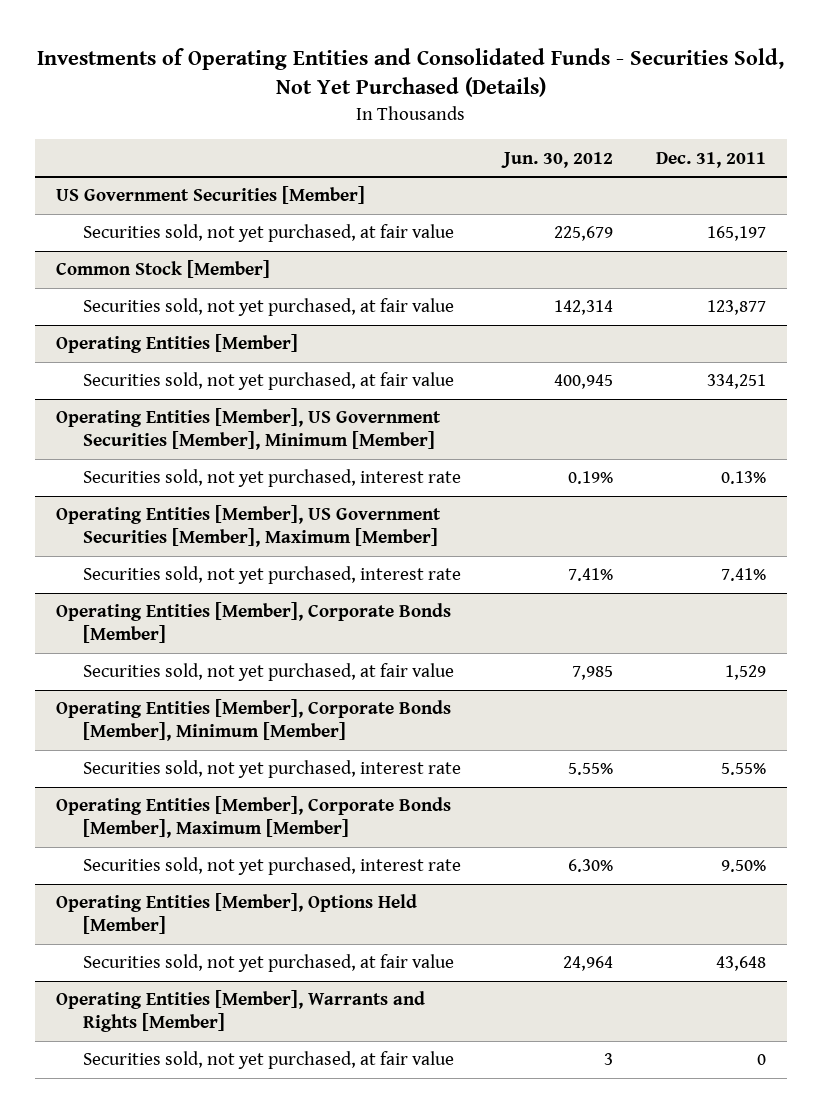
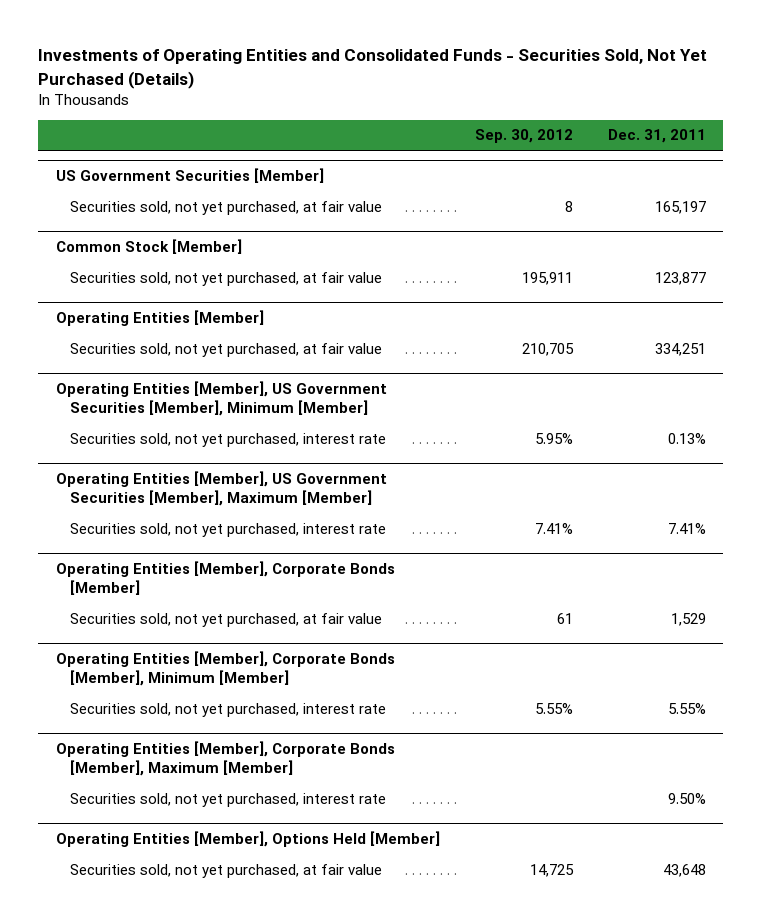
[500,151,613,168] Jun. 30, 2012 -> none
none -> [474,129,573,144] Sep. 30, 2012
[56,990,426,1033] Operating Entities [Member], Warrants and Rights [Member] -> none
[83,1051,455,1070] Securities sold, not yet purchased, at fair value -> none

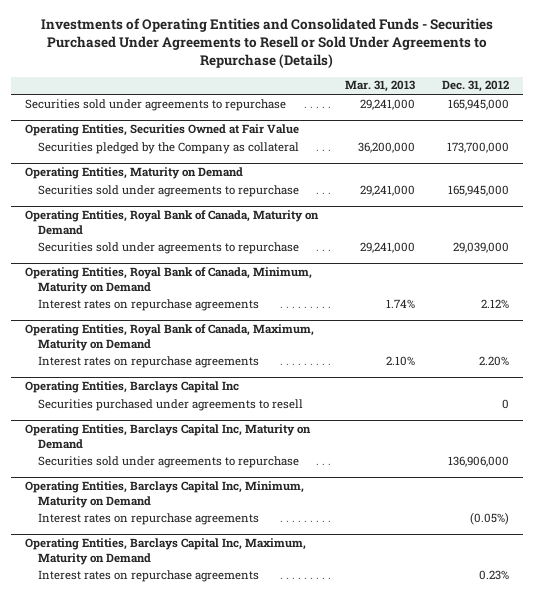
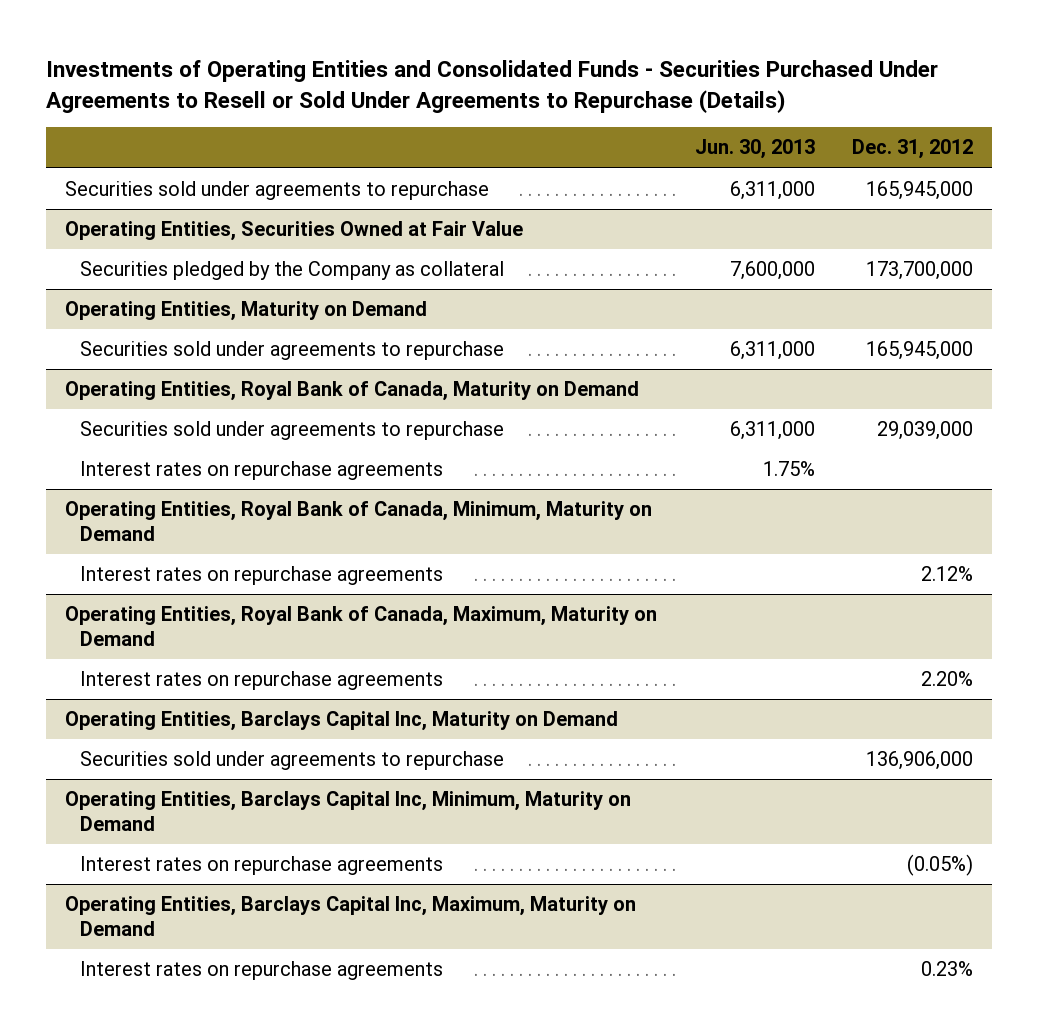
[344,80,415,93] Mar. 31, 2013 -> none
none -> [694,139,815,160] Jun. 30, 2013
none -> [79,461,443,481] Interest rates on repurchase agreements
[24,381,239,394] Operating Entities, Barclays Capital Inc -> none
[38,398,304,411] Securities purchased under agreements to resell -> none

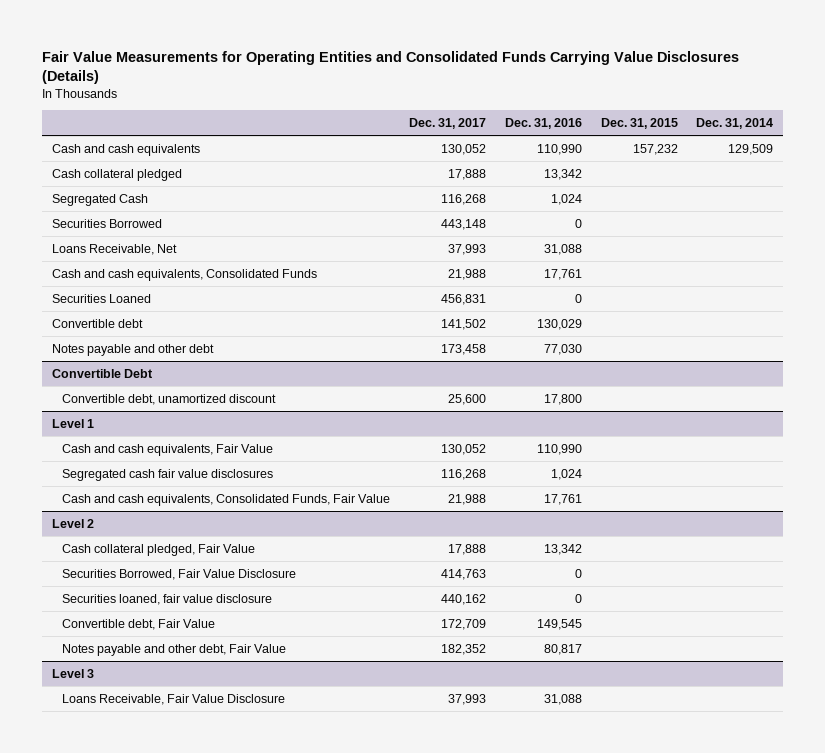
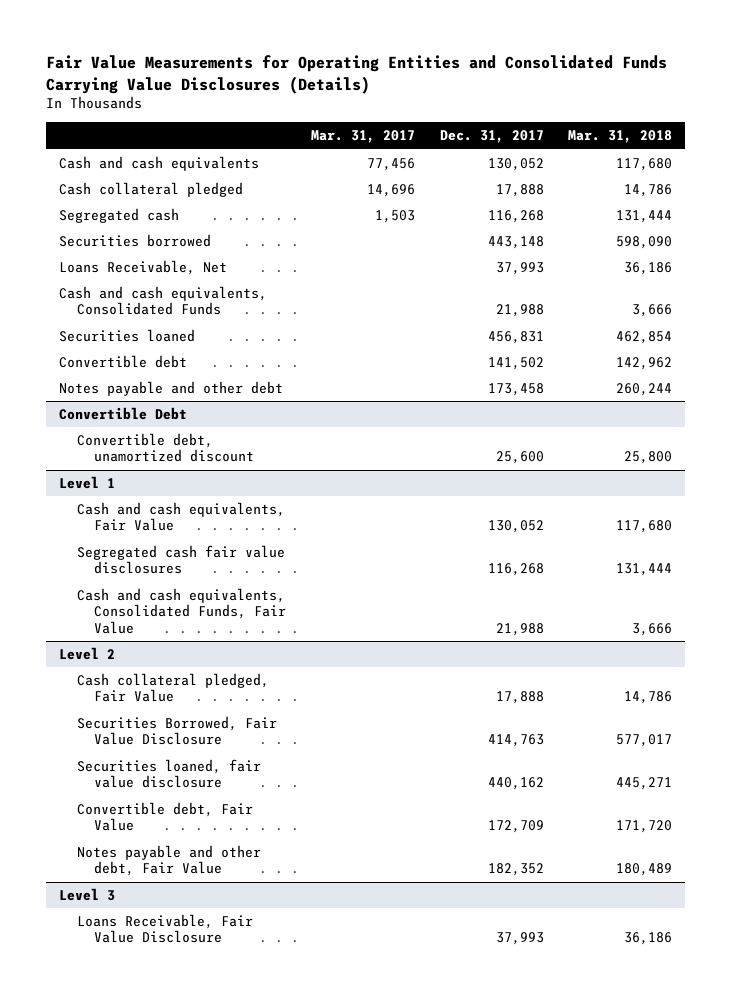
[504,118,582,130] Dec. 31, 2016 -> none
[600,118,678,130] Dec. 31, 2015 -> none
[696,118,774,130] Dec. 31, 2014 -> none
none -> [310,130,415,144] Mar. 31, 2017
none -> [568,130,673,144] Mar. 31, 2018
[51,193,148,206] Segregated Cash -> [58,208,179,224] Segregated cash
[51,218,162,228] Securities Borrowed -> [58,234,211,248] Securities borrowed
[51,293,151,303] Securities Loaned -> [58,329,195,343] Securities loaned

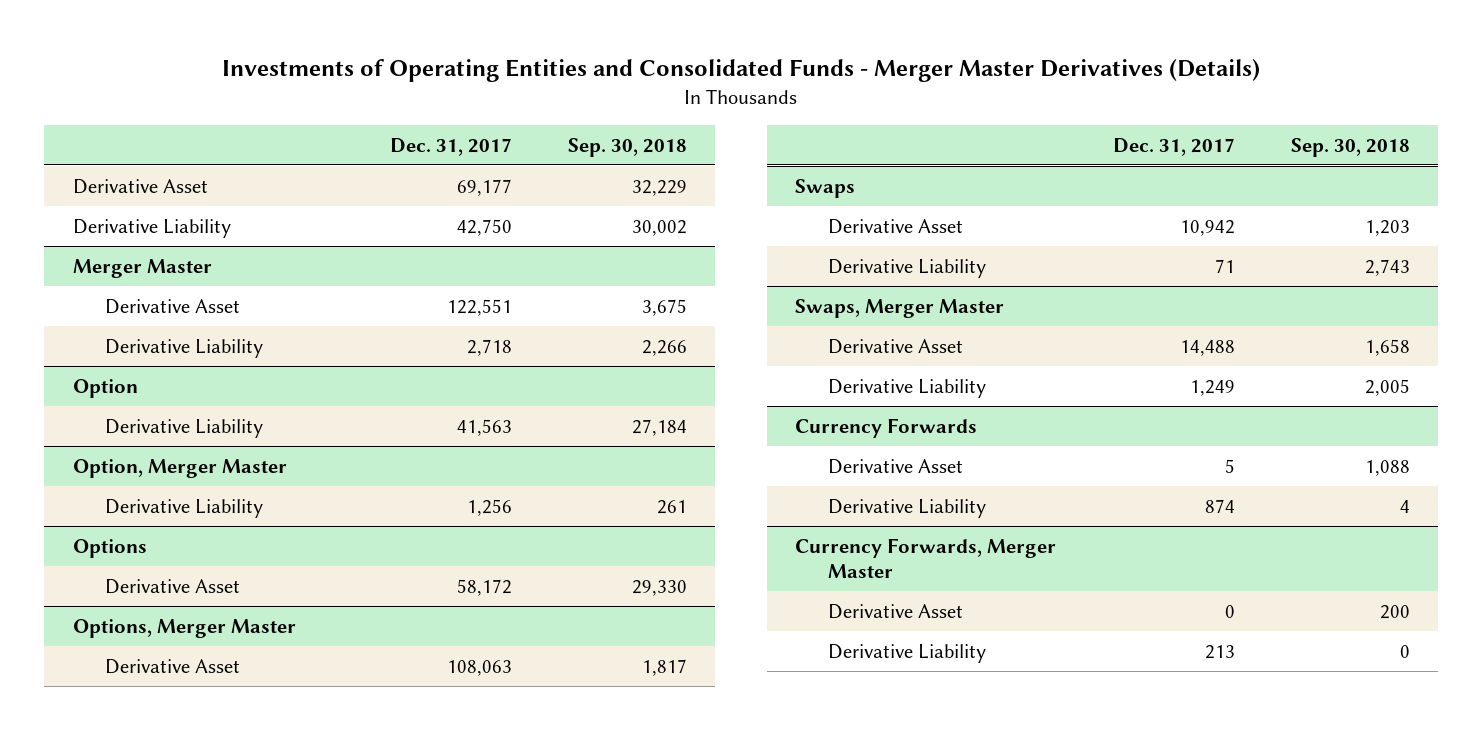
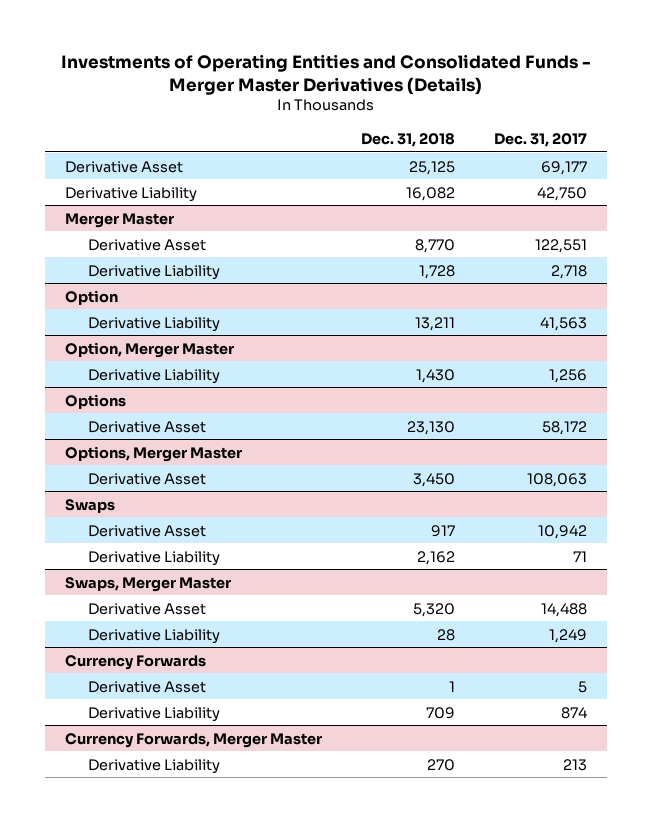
[568,137,688,157] Sep. 30, 2018 -> none
none -> [360,132,455,147] Dec. 31, 2018
[828,603,964,619] Derivative Asset -> none

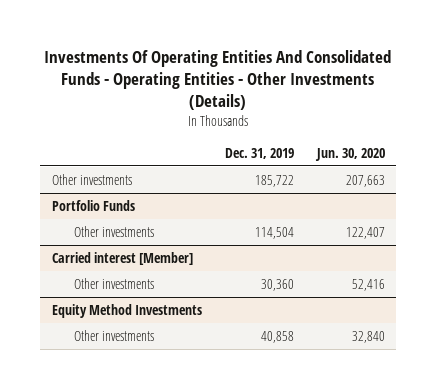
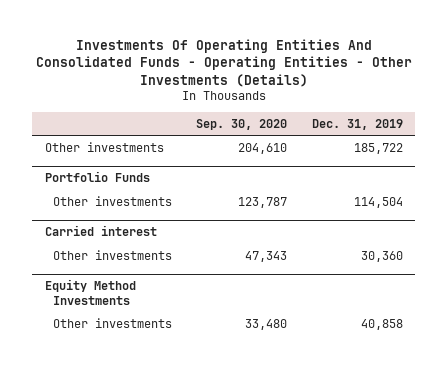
[314,147,385,161] Jun. 30, 2020 -> none
none -> [196,118,288,130] Sep. 30, 2020
[51,251,193,265] Carried interest [Member] -> [44,225,157,237] Carried interest

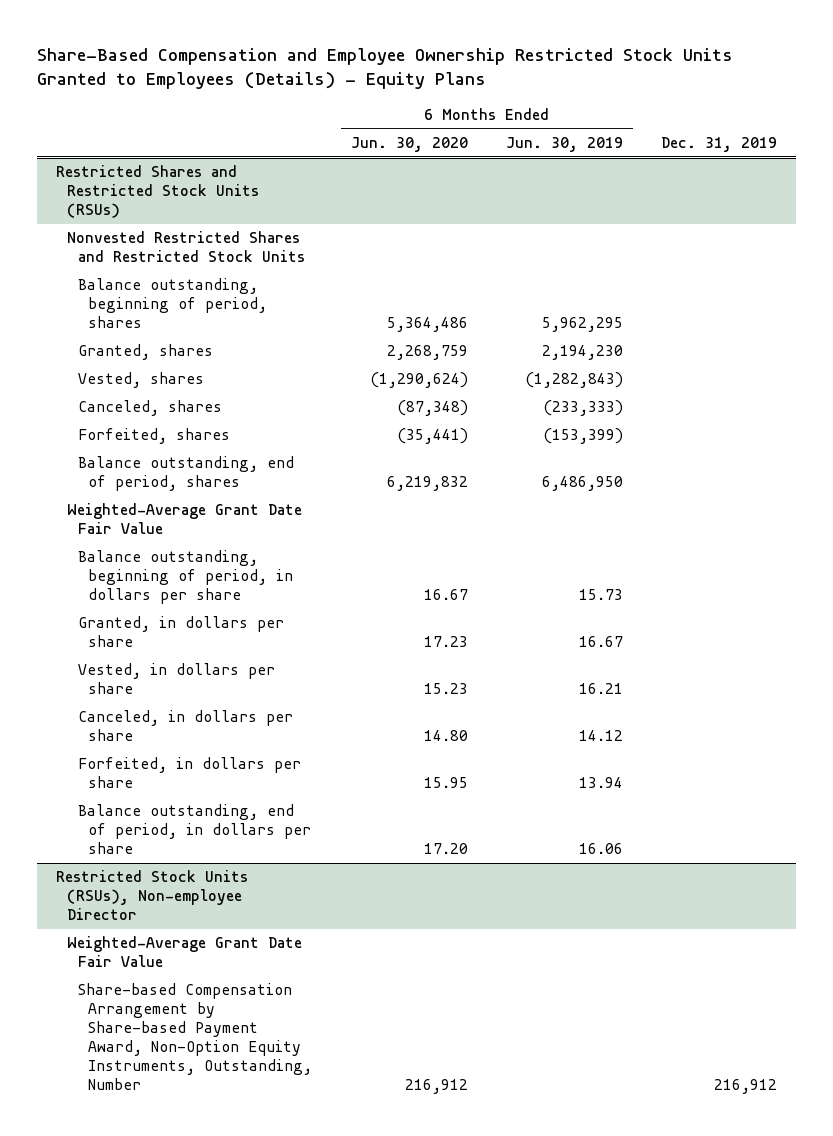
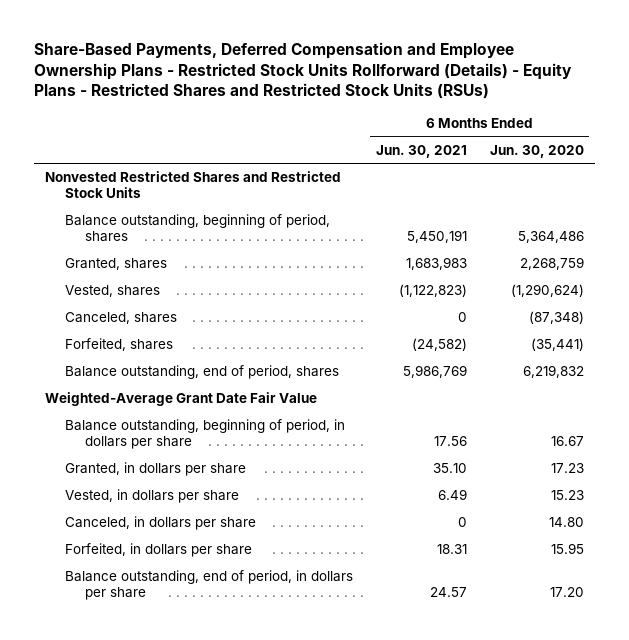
[36,47,733,89] Share-Based Compensation and Employee Ownership Restricted Stock Units Granted to Employees (Details) - Equity Plans -> [33,41,572,100] Share-Based Payments, Deferred Compensation and Employee Ownership Plans - Restricted Stock Units Rollforward (Details) - Equity Plans - Restricted Shares and Restricted Stock Units (RSUs)
[506,136,624,152] Jun. 30, 2019 -> none
[661,136,778,152] Dec. 31, 2019 -> none
none -> [375,144,467,158] Jun. 30, 2021
[55,165,259,219] Restricted Shares and Restricted Stock Units (RSUs) -> none
[55,870,248,921] Restricted Stock Units (RSUs), Non-employee Director -> none
[66,936,302,968] Weighted-Average Grant Date Fair Value -> none
[77,983,313,1091] Share-based Compensation Arrangement by Share-based Payment Award, Non-Option Equity Instruments, Outstanding, Number -> none

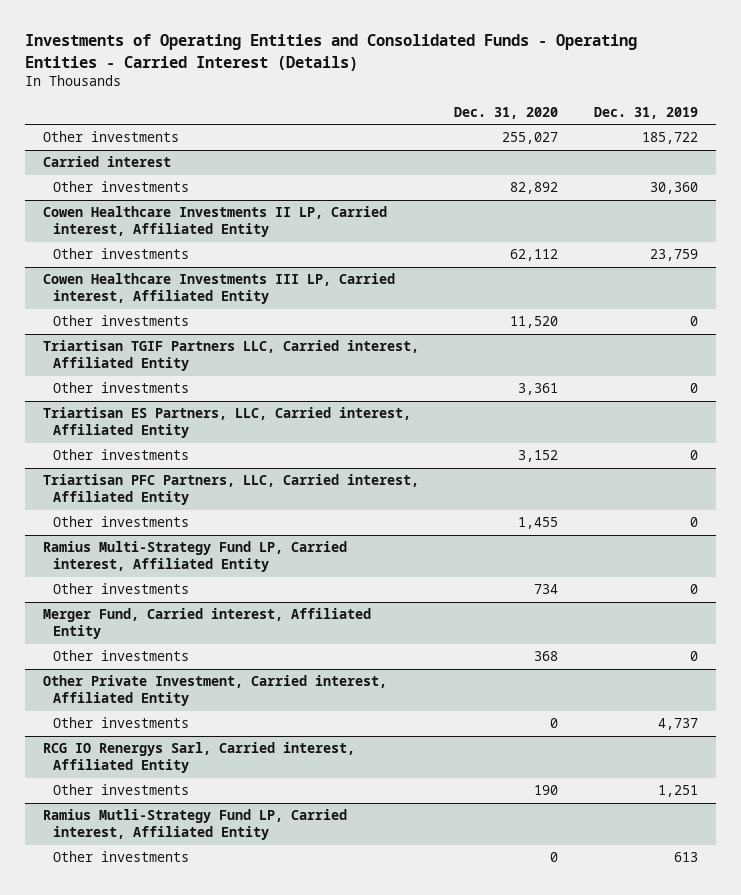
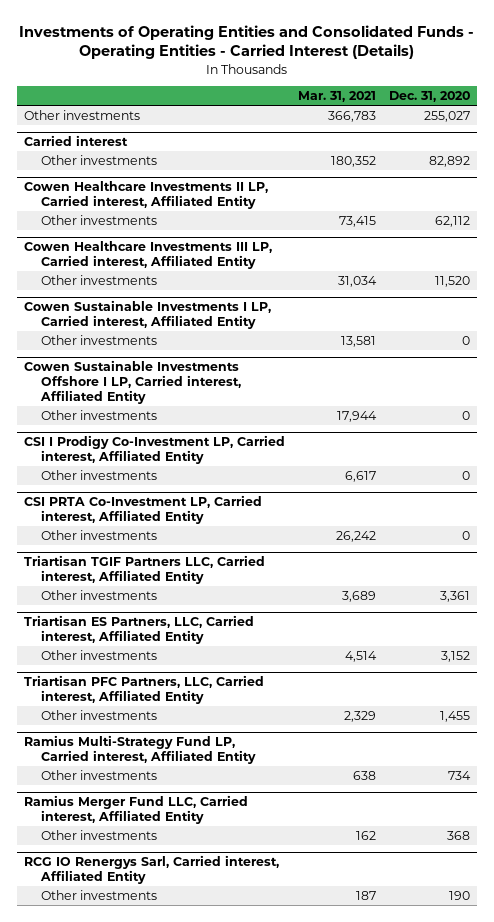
[594,106,699,119] Dec. 31, 2019 -> none
none -> [298,91,377,103] Mar. 31, 2021
none -> [23,300,271,330] Cowen Sustainable Investments I LP, Carried interest, Affiliated Entity
none -> [41,334,158,345] Other investments
none -> [23,360,242,405] Cowen Sustainable Investments Offshore I LP, Carried interest, Affiliated Entity
none -> [41,409,158,420] Other investments
none -> [23,435,285,465] CSI I Prodigy Co-Investment LP, Carried interest, Affiliated Entity
none -> [41,469,158,480] Other investments
none -> [23,495,262,525] CSI PRTA Co-Investment LP, Carried interest, Affiliated Entity
none -> [41,529,158,540] Other investments
[42,608,371,640] Merger Fund, Carried interest, Affiliated Entity -> [23,795,248,825] Ramius Merger Fund LLC, Carried interest, Affiliated Entity
[42,675,387,707] Other Private Investment, Carried interest, Affiliated Entity -> none
[52,717,189,729] Other investments -> none
[42,809,347,841] Ramius Mutli-Strategy Fund LP, Carried interest, Affiliated Entity -> none
[52,851,189,863] Other investments -> none

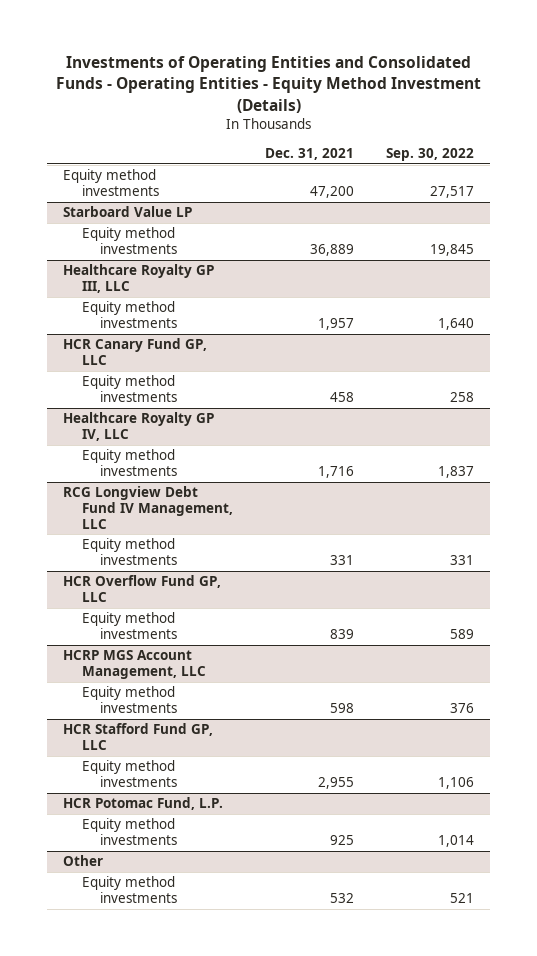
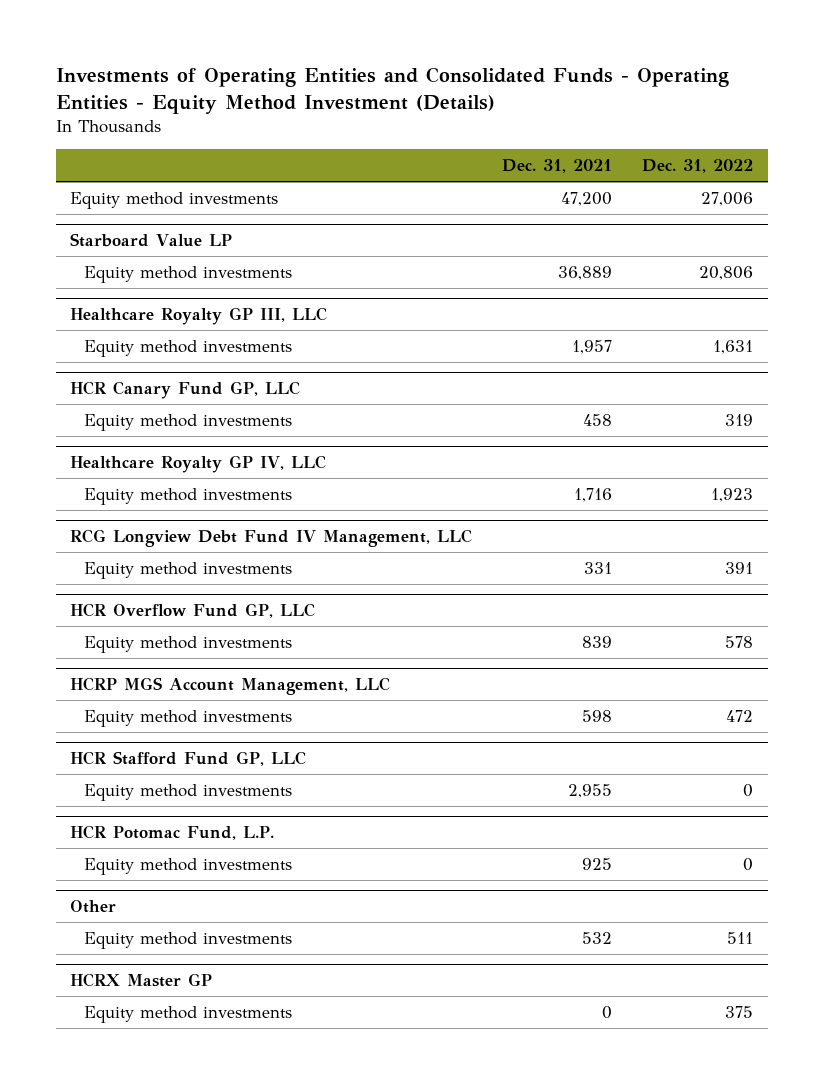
[386,147,475,161] Sep. 30, 2022 -> none
none -> [642,159,754,174] Dec. 31, 2022
none -> [70,973,213,988] HCRX Master GP
none -> [83,1005,292,1023] Equity method investments

